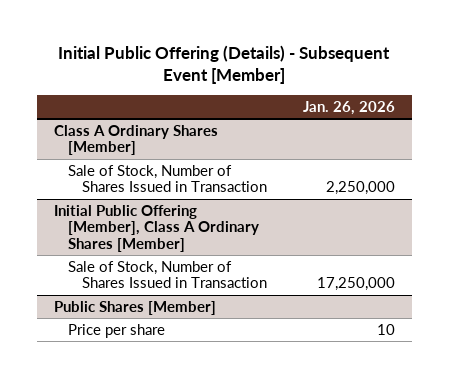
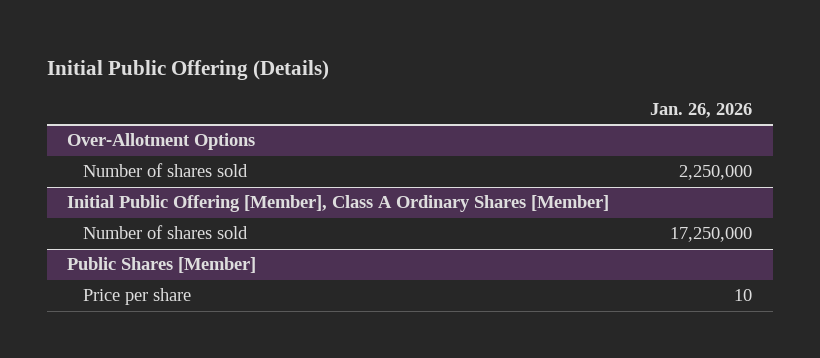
[58,44,391,84] Initial Public Offering (Details) - Subsequent Event [Member] -> [46,60,329,81] Initial Public Offering (Details)
[54,124,219,156] Class A Ordinary Shares [Member] -> none
none -> [67,133,256,151] Over-Allotment Options
[68,164,268,193] Sale of Stock, Number of Shares Issued in Transaction -> [83,163,249,178] Number of shares sold
[68,260,268,289] Sale of Stock, Number of Shares Issued in Transaction -> [83,225,249,240] Number of shares sold

